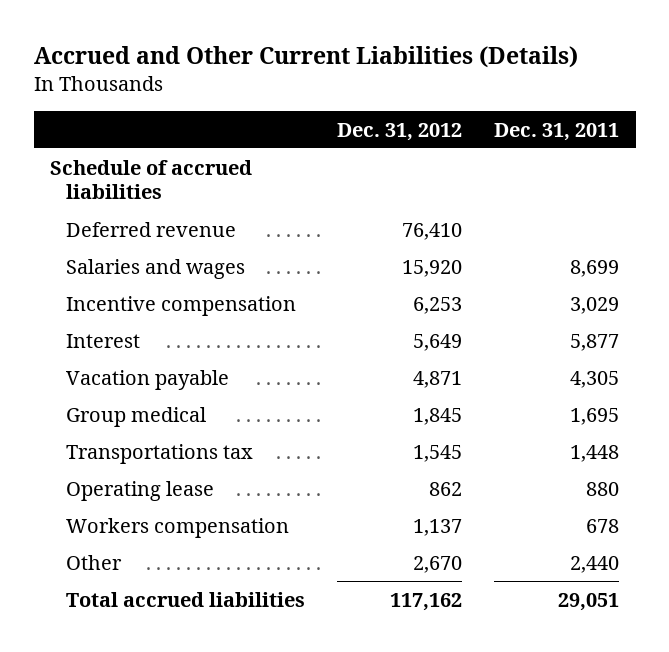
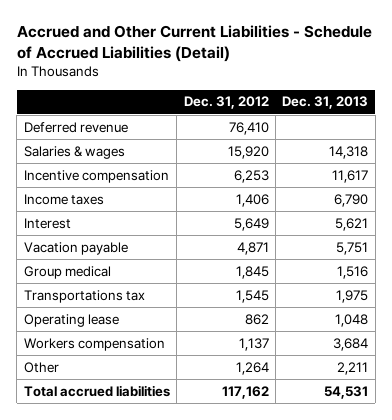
[33,46,578,69] Accrued and Other Current Liabilities (Details) -> [16,25,372,63] Accrued and Other Current Liabilities - Schedule of Accrued Liabilities (Detail)
[494,122,620,141] Dec. 31, 2011 -> none
none -> [282,96,369,110] Dec. 31, 2013
[49,159,252,200] Schedule of accrued liabilities -> none
[65,258,245,279] Salaries and wages -> [23,145,125,159] Salaries & wages
none -> [23,193,104,205] Income taxes
[413,555,463,573] 2,670 -> [235,361,269,375] 1,264

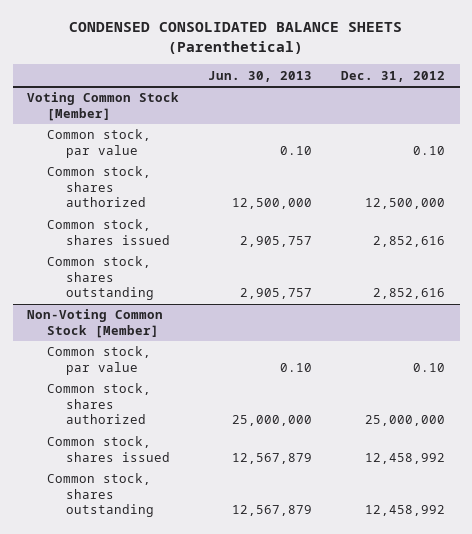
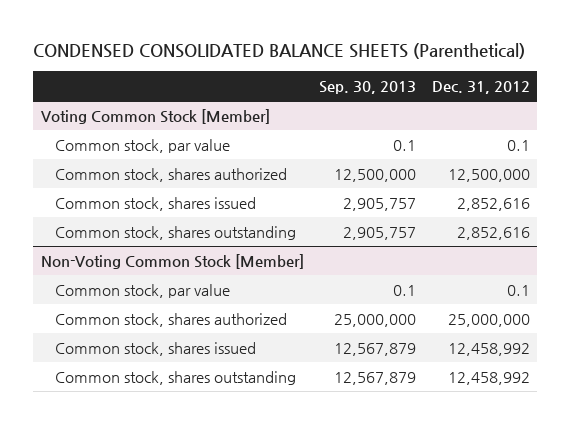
[208,70,313,82] Jun. 30, 2013 -> none
none -> [319,80,417,94] Sep. 30, 2013
[413,145,446,155] 0.10 -> [506,139,530,151] 0.1
[413,362,446,372] 0.10 -> [506,284,530,296] 0.1

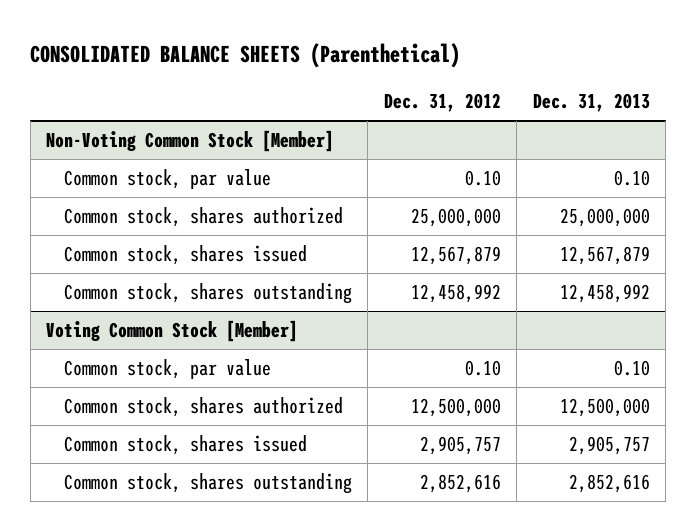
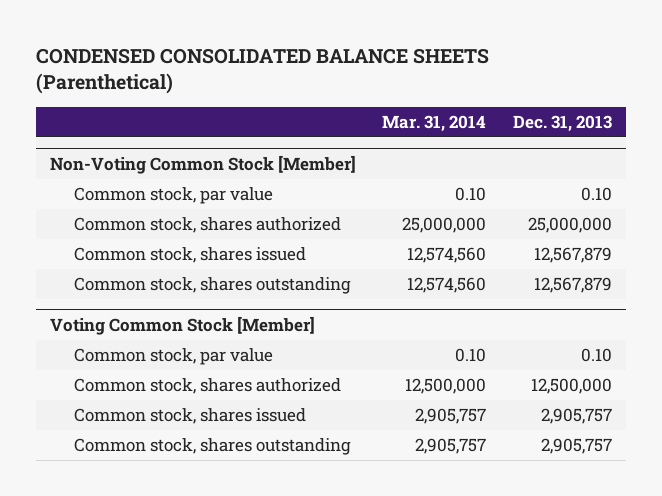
[30,42,461,68] CONSOLIDATED BALANCE SHEETS (Parenthetical) -> [36,47,490,95] CONDENSED CONSOLIDATED BALANCE SHEETS (Parenthetical)
[383,93,501,113] Dec. 31, 2012 -> none
none -> [382,114,487,132] Mar. 31, 2014
[559,284,650,304] 12,458,992 -> [534,277,613,294] 12,567,879
[568,474,650,494] 2,852,616 -> [541,438,613,455] 2,905,757

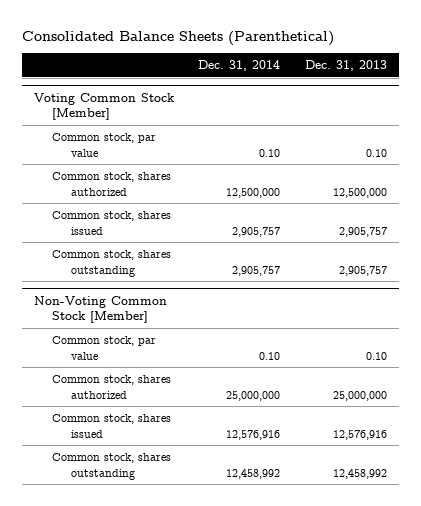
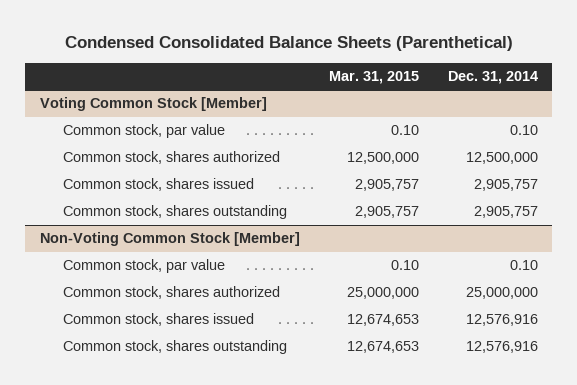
[21,30,334,46] Consolidated Balance Sheets (Parenthetical) -> [64,35,513,51] Condensed Consolidated Balance Sheets (Parenthetical)
[304,60,387,72] Dec. 31, 2013 -> none
none -> [328,70,419,84] Mar. 31, 2015
[226,468,281,479] 12,458,992 -> [465,341,538,354] 12,576,916

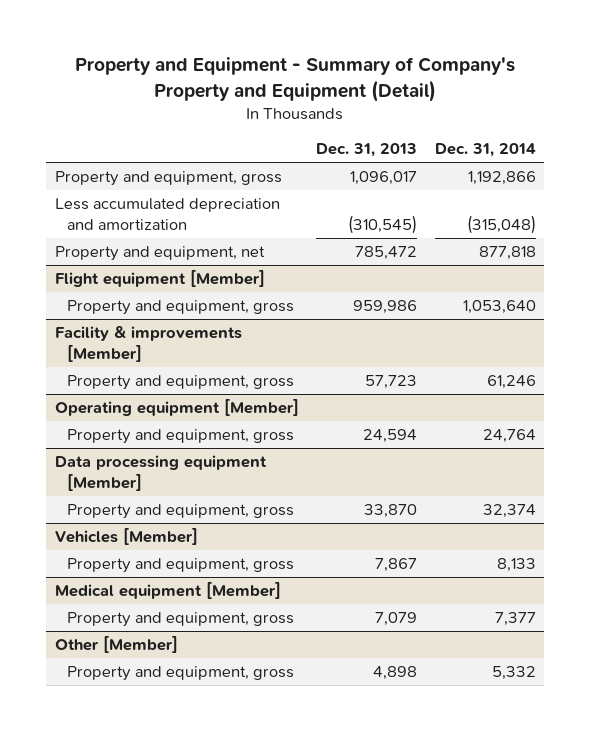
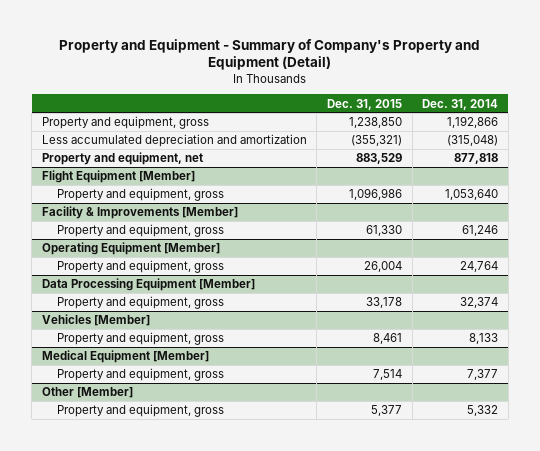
[316,143,418,158] Dec. 31, 2013 -> none
none -> [327,98,403,110] Dec. 31, 2015
[54,269,265,287] Flight equipment [Member] -> [41,170,195,184] Flight Equipment [Member]
[54,325,242,362] Facility & improvements [Member] -> [41,206,238,220] Facility & Improvements [Member]
[54,398,299,416] Operating equipment [Member] -> [41,242,220,256] Operating Equipment [Member]
[54,454,267,491] Data processing equipment [Member] -> [41,278,255,292] Data Processing Equipment [Member]
[54,581,281,599] Medical equipment [Member] -> [41,350,209,364] Medical Equipment [Member]

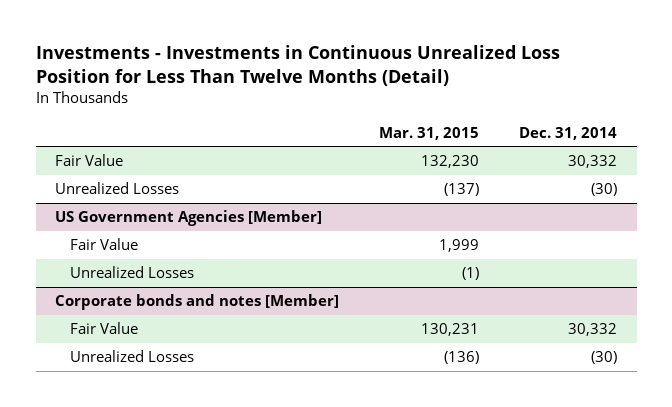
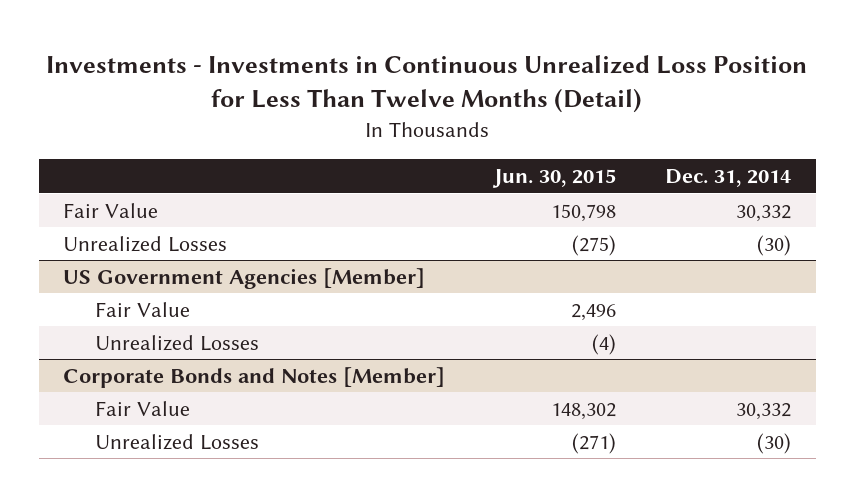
[379,126,480,140] Mar. 31, 2015 -> none
none -> [492,169,617,189] Jun. 30, 2015
[55,294,340,311] Corporate bonds and notes [Member] -> [63,366,446,388] Corporate Bonds and Notes [Member]

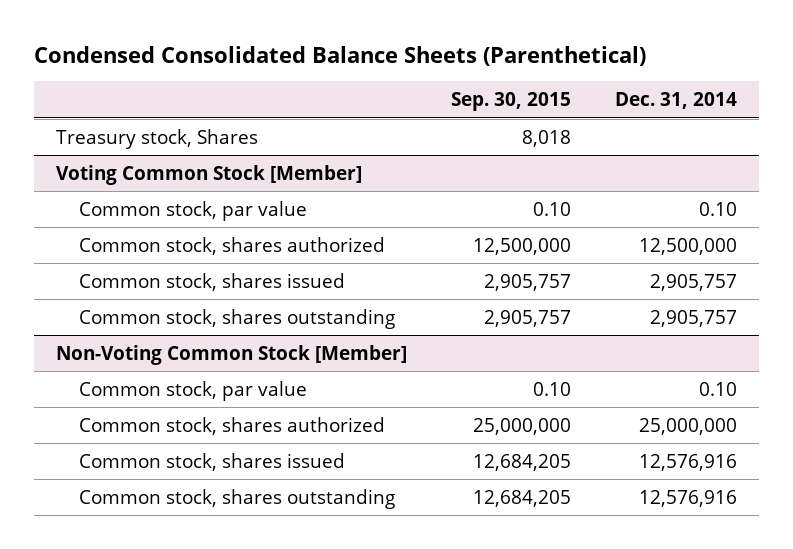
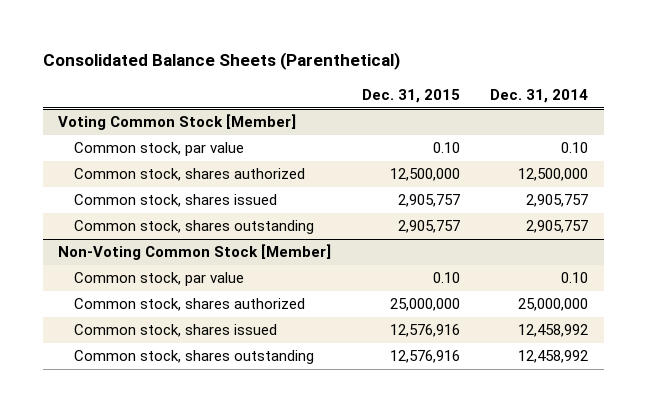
[33,45,646,66] Condensed Consolidated Balance Sheets (Parenthetical) -> [43,52,401,71] Consolidated Balance Sheets (Parenthetical)
[450,92,571,112] Sep. 30, 2015 -> none
none -> [361,88,460,103] Dec. 31, 2015
[55,128,258,149] Treasury stock, Shares -> none
[638,453,737,471] 12,576,916 -> [518,324,589,338] 12,458,992
[638,489,737,507] 12,576,916 -> [518,350,589,364] 12,458,992

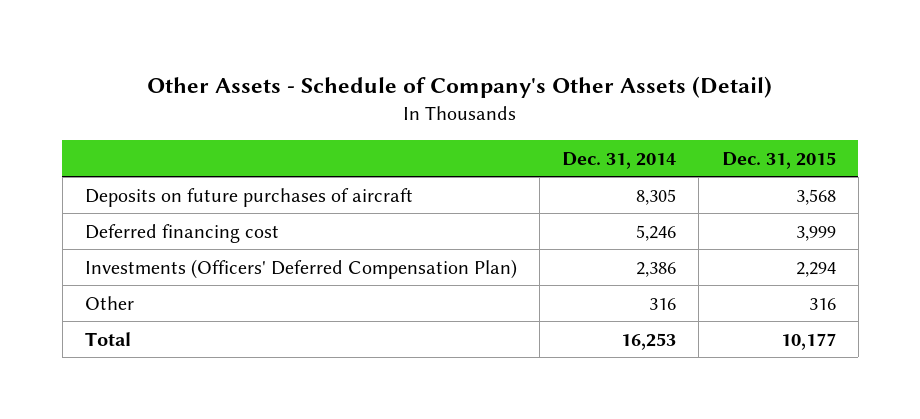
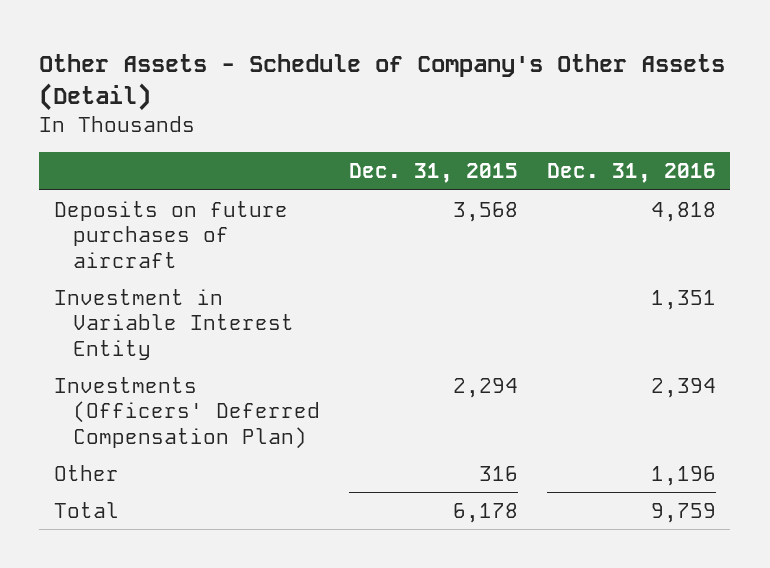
[562,151,677,169] Dec. 31, 2014 -> none
none -> [546,163,716,184] Dec. 31, 2016
[84,223,279,243] Deferred financing cost -> none
none -> [53,288,294,360] Investment in Variable Interest Entity
[780,332,836,350] 10,177 -> [452,502,518,523] 6,178

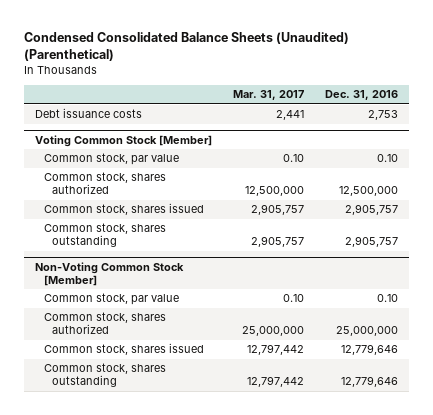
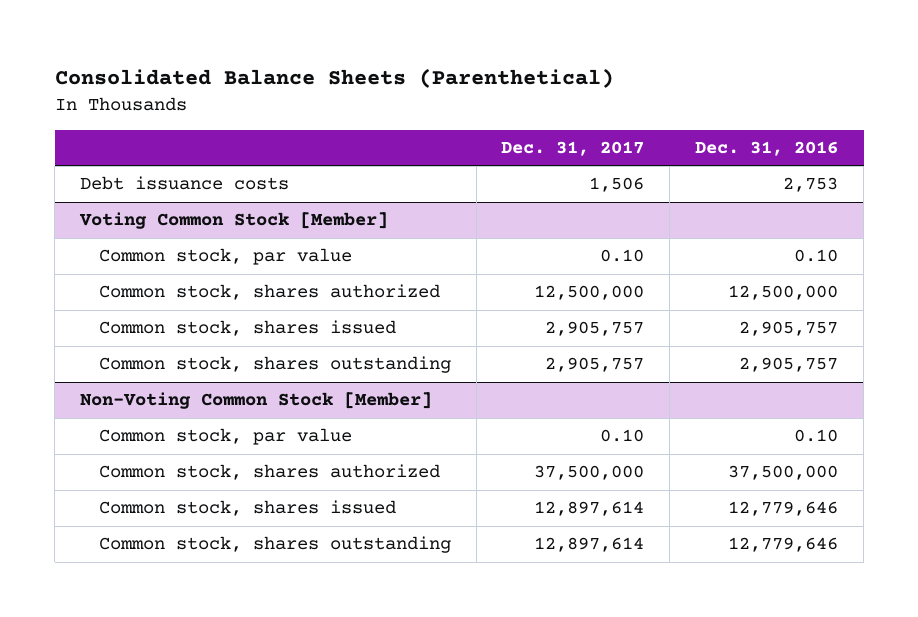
[24,31,350,61] Condensed Consolidated Balance Sheets (Unaudited) (Parenthetical) -> [54,68,614,89] Consolidated Balance Sheets (Parenthetical)
[233,90,305,101] Mar. 31, 2017 -> none
none -> [501,140,645,156] Dec. 31, 2017
[336,326,399,337] 25,000,000 -> [728,465,839,481] 37,500,000

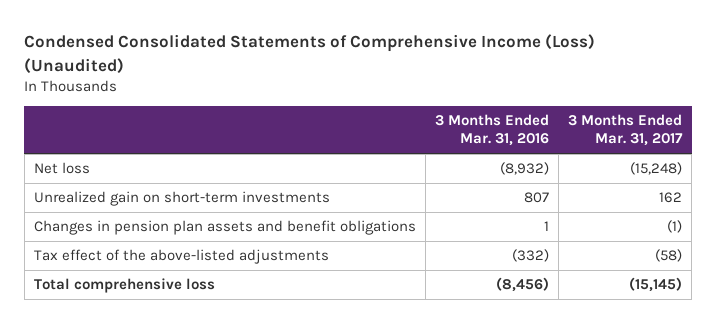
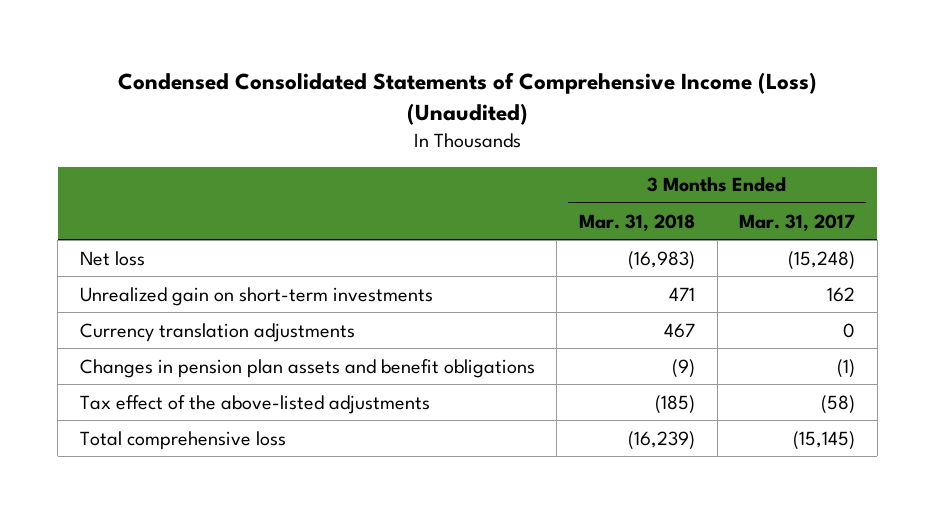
[434,114,549,147] 3 Months Ended Mar. 31, 2016 -> none
none -> [579,213,696,231] Mar. 31, 2018
none -> [79,322,355,342] Currency translation adjustments

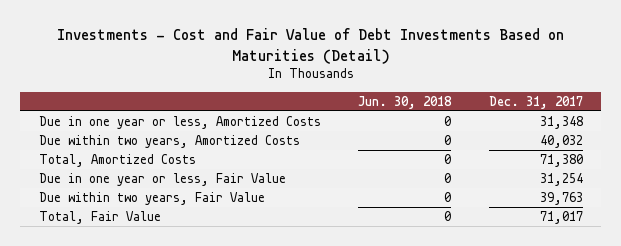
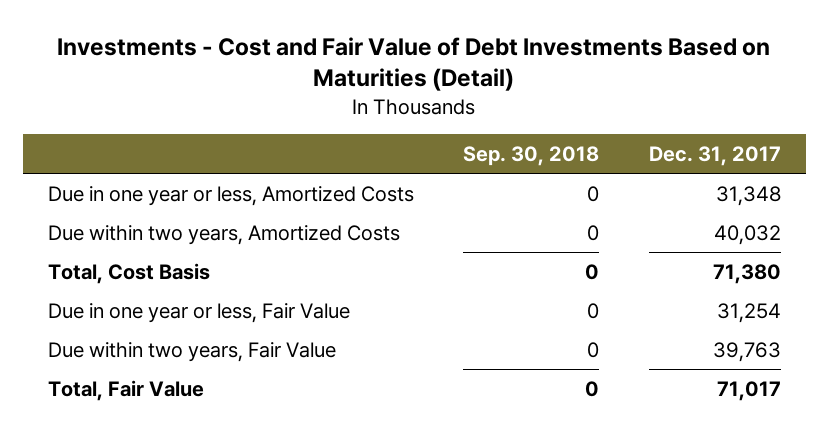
[358,95,453,109] Jun. 30, 2018 -> none
none -> [463,145,600,166] Sep. 30, 2018
[38,154,196,168] Total, Amortized Costs -> [47,262,210,284] Total, Cost Basis

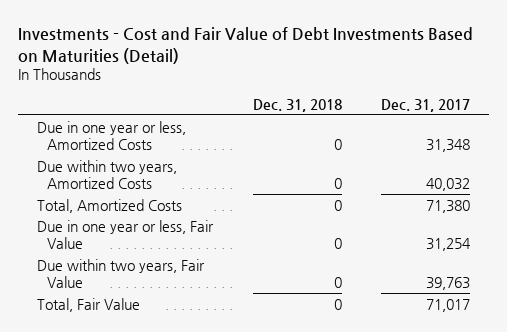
[463,145,600,166] Sep. 30, 2018 -> none
none -> [252,98,342,112] Dec. 31, 2018
[47,262,210,284] Total, Cost Basis -> [37,198,183,213] Total, Amortized Costs

